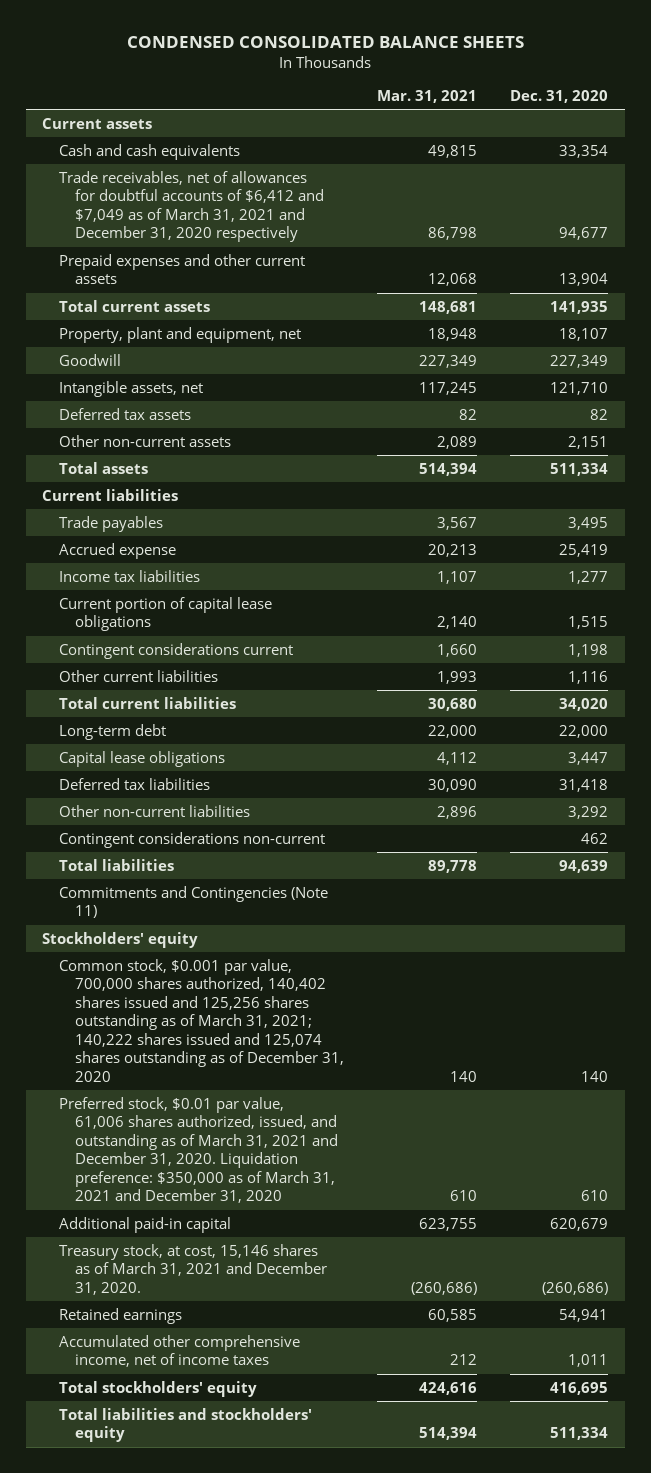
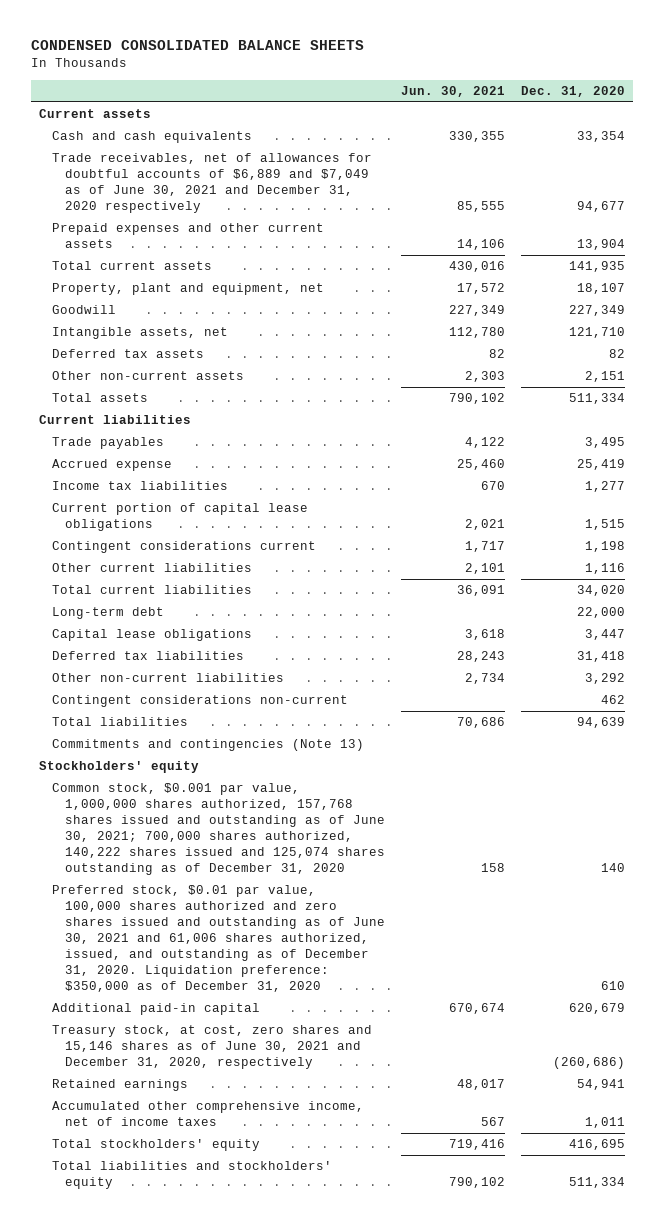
[377,89,478,103] Mar. 31, 2021 -> none
none -> [400,86,505,98] Jun. 30, 2021
[58,170,324,243] Trade receivables, net of allowances for doubtful accounts of $6,412 and $7,049 as of March 31, 2021 and December 31, 2020 respectively -> [51,153,372,214] Trade receivables, net of allowances for doubtful accounts of $6,889 and $7,049 as of June 30, 2021 and December 31, 2020 respectively
[58,885,328,919] Commitments and Contingencies (Note 11) -> [51,739,364,752] Commitments and contingencies (Note 13)
[58,958,344,1082] Common stock, $0.001 par value, 700,000 shares authorized, 140,402 shares issued and 125,256 shares outstanding as of March 31, 2021; 140,222 shares issued and 125,074 shares outstanding as of December 31, 2020 -> [51,783,385,876] Common stock, $0.001 par value, 1,000,000 shares authorized, 157,768 shares issued and outstanding as of June 30, 2021; 700,000 shares authorized, 140,222 shares issued and 125,074 shares outstanding as of December 31, 2020
[58,1096,338,1204] Preferred stock, $0.01 par value, 61,006 shares authorized, issued, and outstanding as of March 31, 2021 and December 31, 2020. Liquidation preference: $350,000 as of March 31, 2021 and December 31, 2020 -> [51,885,385,993] Preferred stock, $0.01 par value, 100,000 shares authorized and zero shares issued and outstanding as of June 30, 2021 and 61,006 shares authorized, issued, and outstanding as of December 31, 2020. Liquidation preference: $350,000 as of December 31, 2020
[58,1243,327,1295] Treasury stock, at cost, 15,146 shares as of March 31, 2021 and December 31, 2020. -> [51,1025,372,1070] Treasury stock, at cost, zero shares and 15,146 shares as of June 30, 2021 and December 31, 2020, respectively

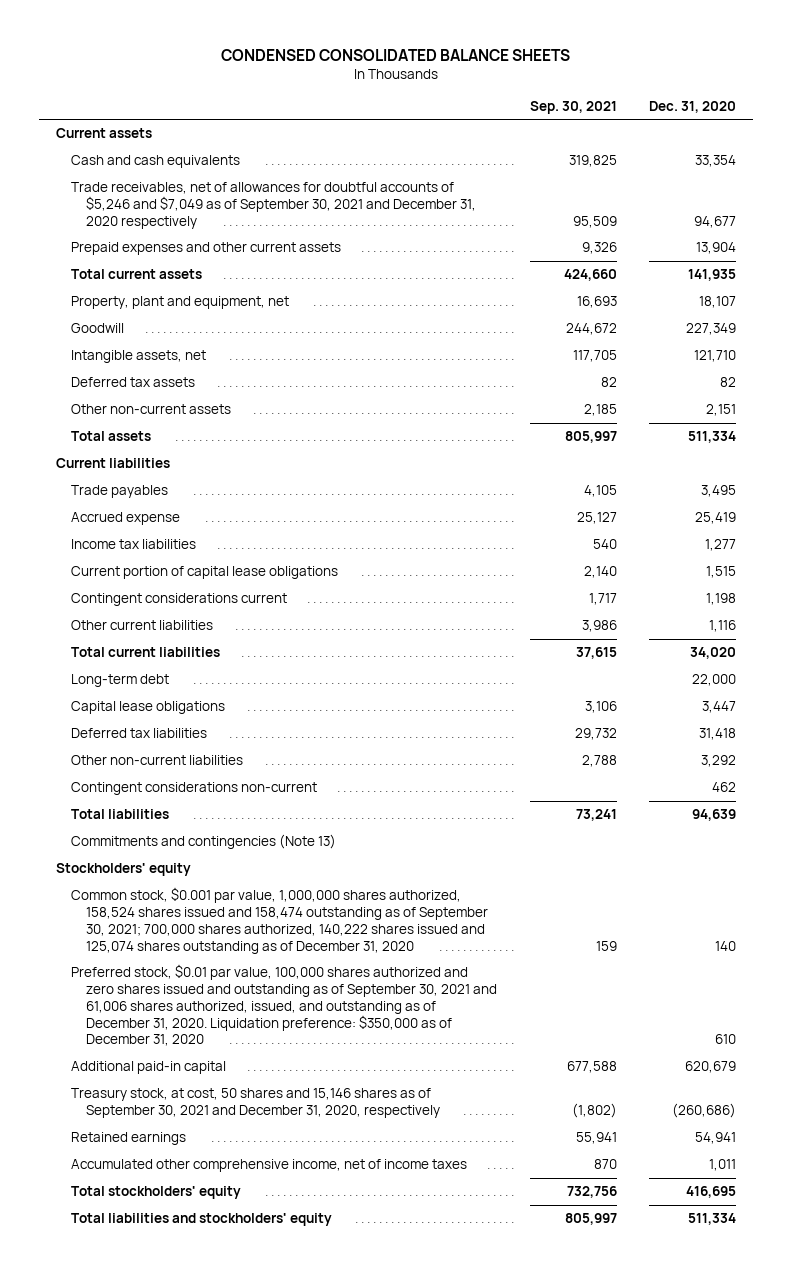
[400,86,505,98] Jun. 30, 2021 -> none
none -> [529,101,617,115] Sep. 30, 2021
[51,153,372,214] Trade receivables, net of allowances for doubtful accounts of $6,889 and $7,049 as of June 30, 2021 and December 31, 2020 respectively -> [70,182,477,229] Trade receivables, net of allowances for doubtful accounts of $5,246 and $7,049 as of September 30, 2021 and December 31, 2020 respectively
[51,783,385,876] Common stock, $0.001 par value, 1,000,000 shares authorized, 157,768 shares issued and outstanding as of June 30, 2021; 700,000 shares authorized, 140,222 shares issued and 125,074 shares outstanding as of December 31, 2020 -> [70,887,489,954] Common stock, $0.001 par value, 1,000,000 shares authorized, 158,524 shares issued and 158,474 outstanding as of September 30, 2021; 700,000 shares authorized, 140,222 shares issued and 125,074 shares outstanding as of December 31, 2020
[51,885,385,993] Preferred stock, $0.01 par value, 100,000 shares authorized and zero shares issued and outstanding as of June 30, 2021 and 61,006 shares authorized, issued, and outstanding as of December 31, 2020. Liquidation preference: $350,000 as of December 31, 2020 -> [70,964,498,1047] Preferred stock, $0.01 par value, 100,000 shares authorized and zero shares issued and outstanding as of September 30, 2021 and 61,006 shares authorized, issued, and outstanding as of December 31, 2020. Liquidation preference: $350,000 as of December 31, 2020
[51,1025,372,1070] Treasury stock, at cost, zero shares and 15,146 shares as of June 30, 2021 and December 31, 2020, respectively -> [70,1088,441,1119] Treasury stock, at cost, 50 shares and 15,146 shares as of September 30, 2021 and December 31, 2020, respectively

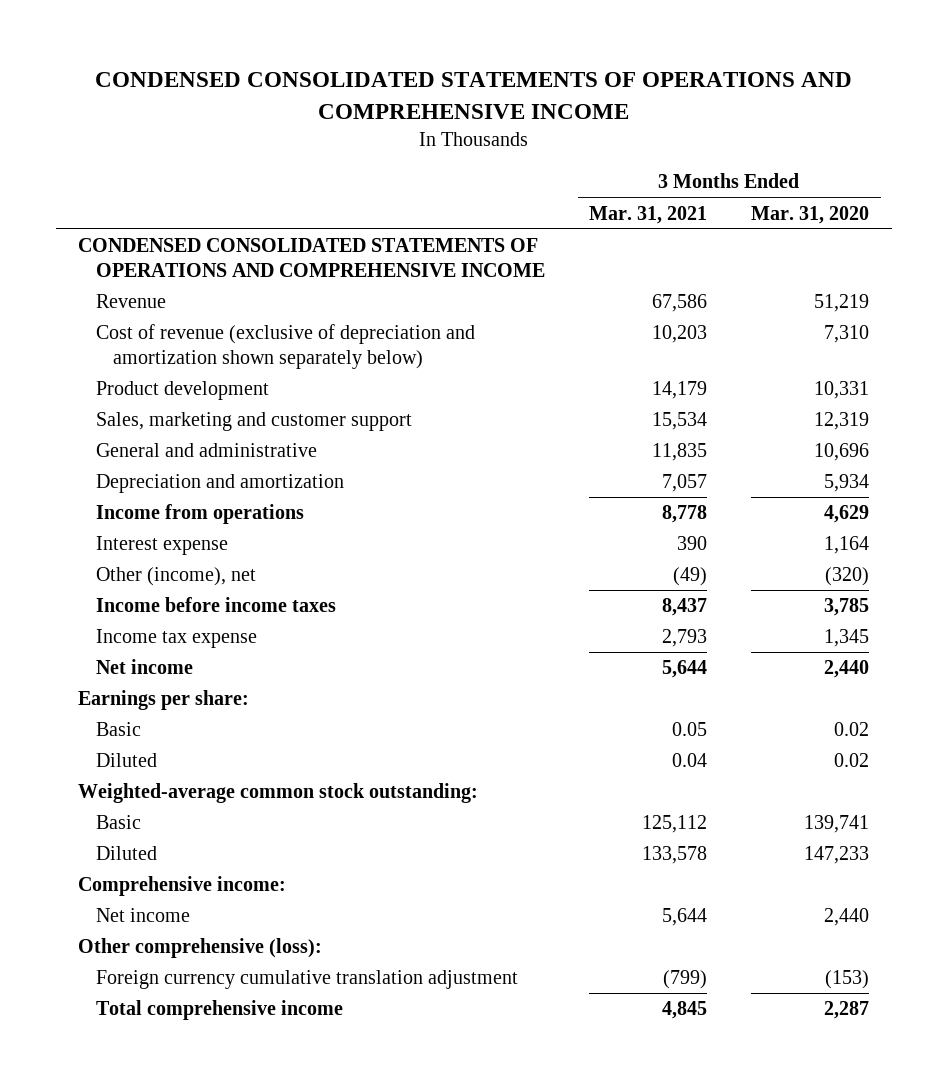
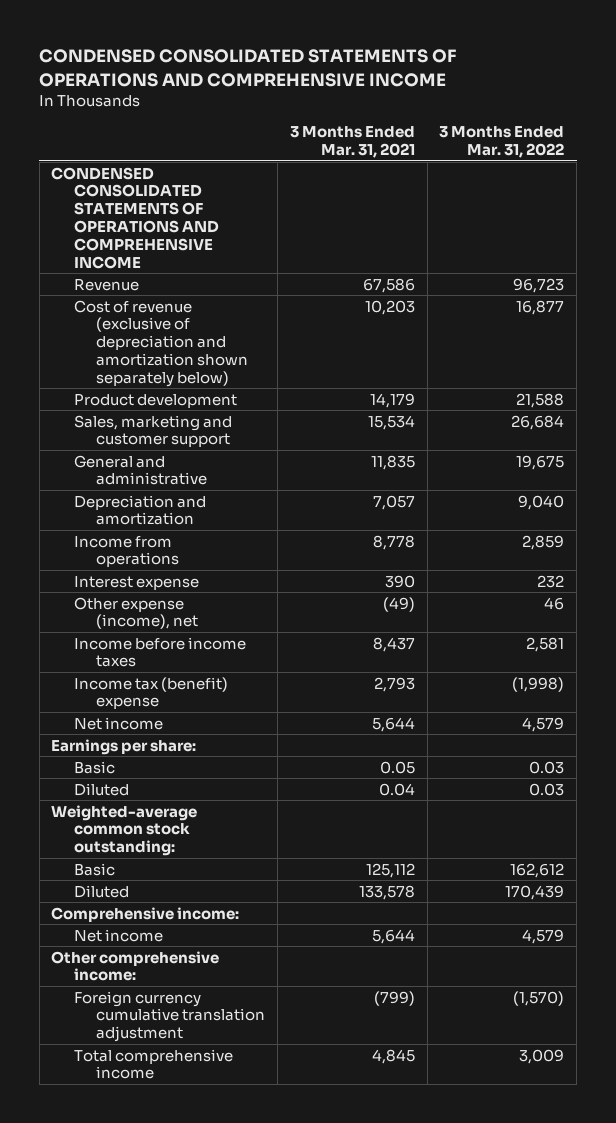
[751,205,870,224] Mar. 31, 2020 -> none
none -> [439,126,565,159] 3 Months Ended Mar. 31, 2022
[95,567,256,587] Other (income), net -> [73,596,199,630] Other expense (income), net
[95,629,257,649] Income tax expense -> [73,676,228,710] Income tax (benefit) expense
[78,938,323,959] Other comprehensive (loss): -> [51,950,220,982] Other comprehensive income:

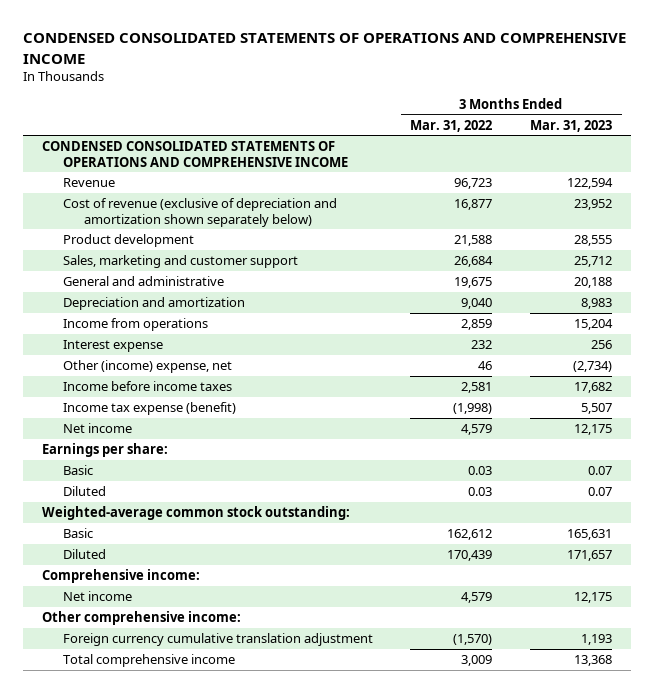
[289,126,415,159] 3 Months Ended Mar. 31, 2021 -> none
none -> [530,119,613,132] Mar. 31, 2023
[73,596,199,630] Other expense (income), net -> [62,359,232,373] Other (income) expense, net
[73,676,228,710] Income tax (benefit) expense -> [62,401,236,415] Income tax expense (benefit)

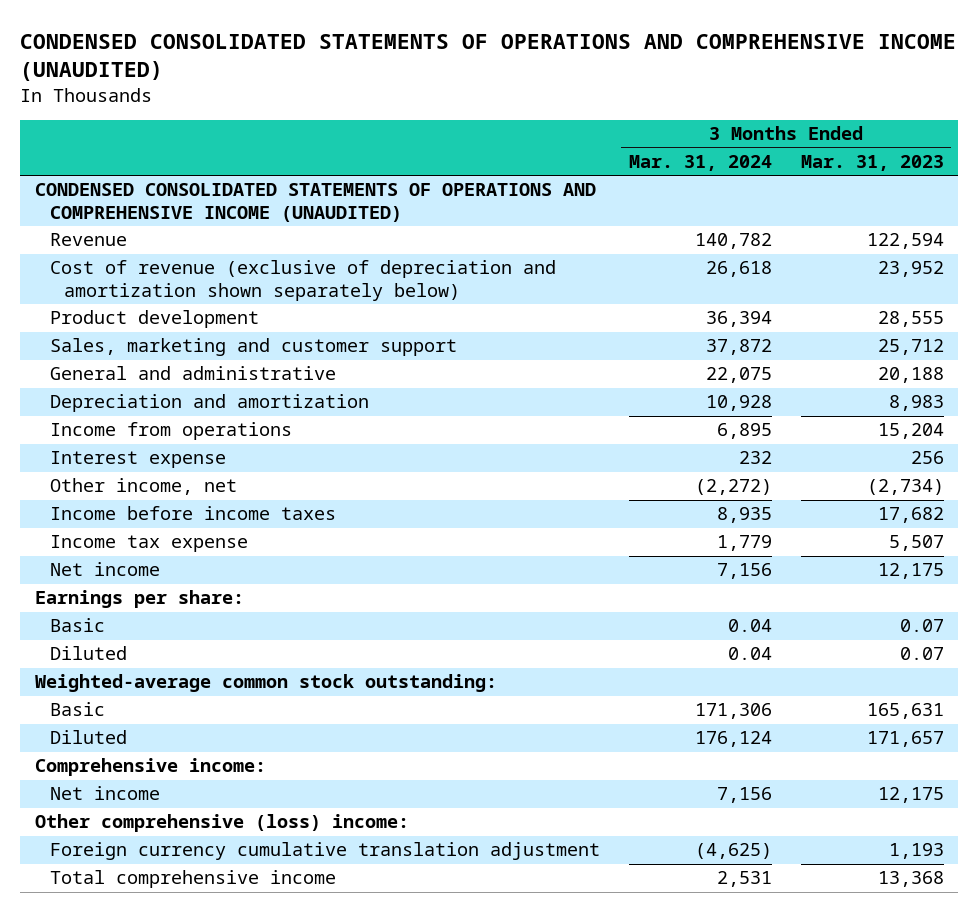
[22,33,626,64] CONDENSED CONSOLIDATED STATEMENTS OF OPERATIONS AND COMPREHENSIVE INCOME -> [20,33,957,81] CONDENSED CONSOLIDATED STATEMENTS OF OPERATIONS AND COMPREHENSIVE INCOME (UNAUDITED)
[410,119,493,132] Mar. 31, 2022 -> none
none -> [628,154,772,171] Mar. 31, 2024
[41,140,348,167] CONDENSED CONSOLIDATED STATEMENTS OF OPERATIONS AND COMPREHENSIVE INCOME -> [34,183,596,222] CONDENSED CONSOLIDATED STATEMENTS OF OPERATIONS AND COMPREHENSIVE INCOME (UNAUDITED)
[62,359,232,373] Other (income) expense, net -> [49,478,237,496] Other income, net
[62,401,236,415] Income tax expense (benefit) -> [49,535,248,553] Income tax expense
[41,610,241,625] Other comprehensive income: -> [34,814,409,833] Other comprehensive (loss) income:

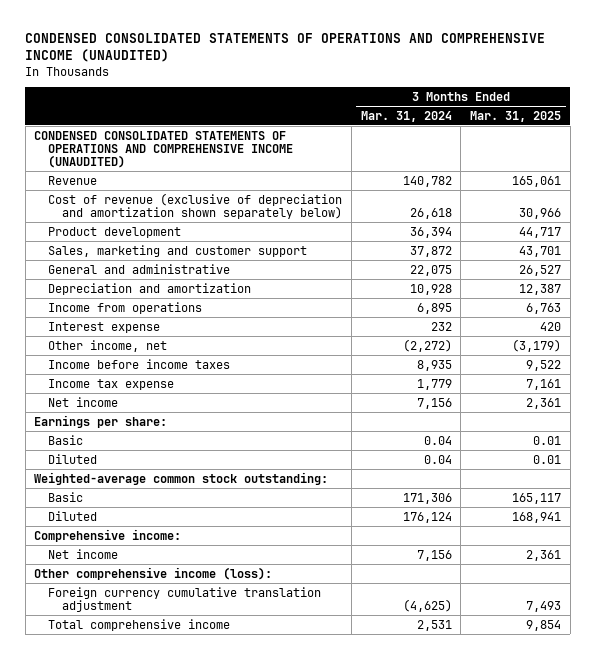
[800,154,944,171] Mar. 31, 2023 -> none
none -> [470,110,562,122] Mar. 31, 2025
[34,814,409,833] Other comprehensive (loss) income: -> [34,566,273,580] Other comprehensive income (loss):

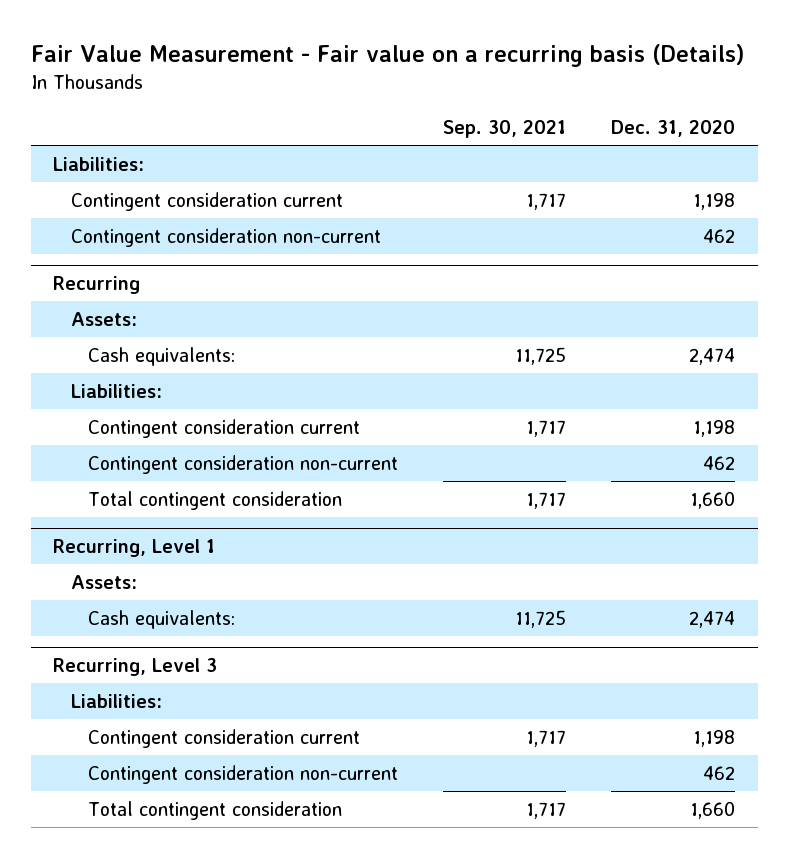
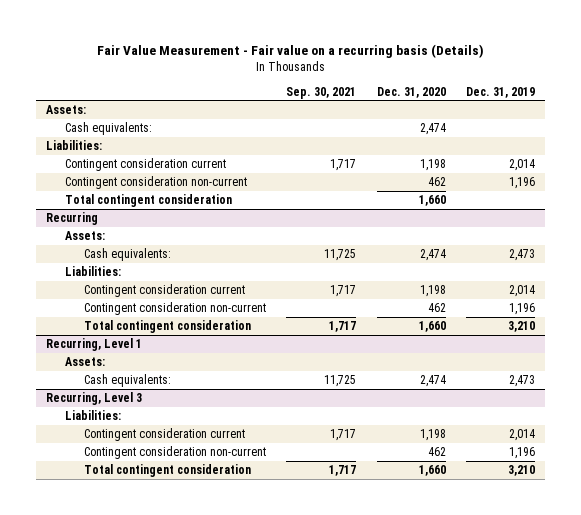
none -> [465,86,535,98] Dec. 31, 2019
none -> [46,104,87,114] Assets:
none -> [65,121,153,135] Cash equivalents:
none -> [65,193,233,207] Total contingent consideration

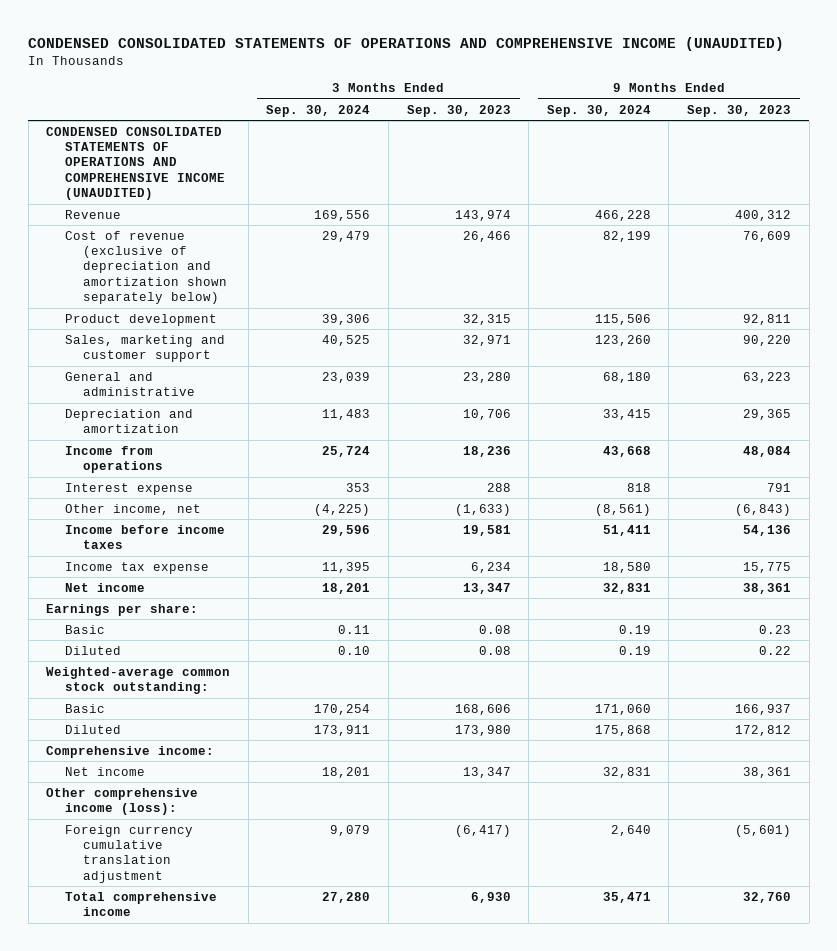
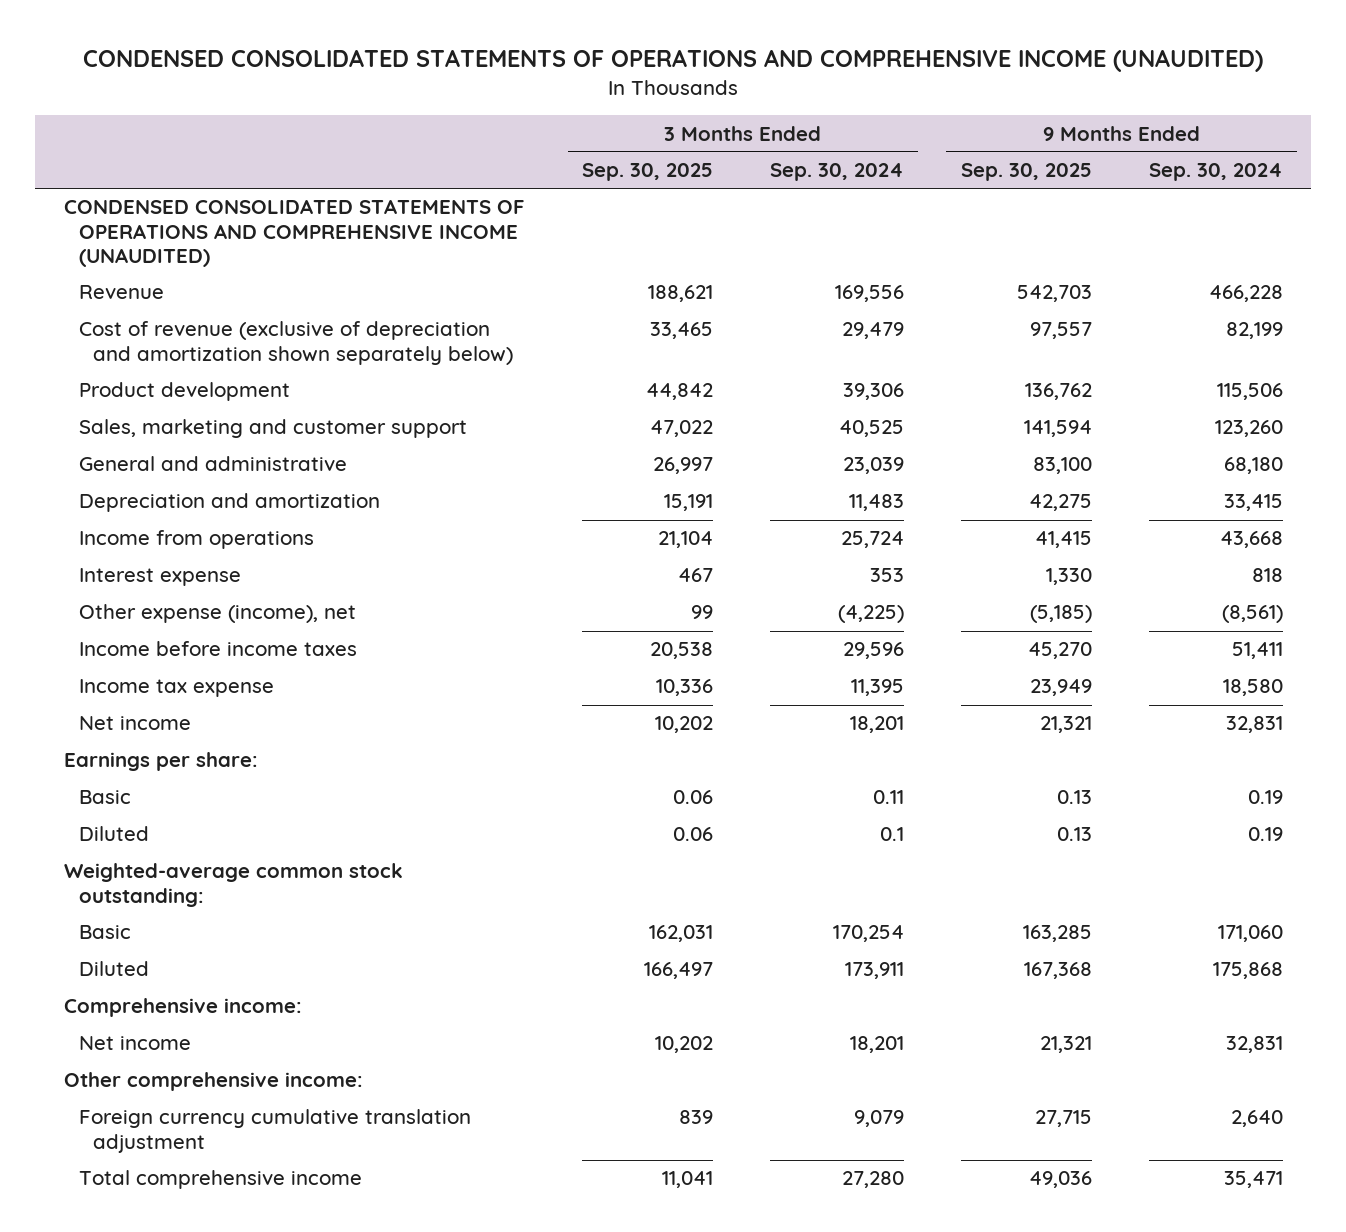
[406,104,511,117] Sep. 30, 2023 -> none
[686,104,791,117] Sep. 30, 2023 -> none
none -> [581,163,713,182] Sep. 30, 2025
none -> [960,163,1092,182] Sep. 30, 2025
[64,503,201,515] Other income, net -> [78,604,356,624] Other expense (income), net
[338,645,371,655] 0.10 -> [879,827,904,842] 0.1
[46,787,199,816] Other comprehensive income (loss): -> [63,1072,363,1092] Other comprehensive income:

